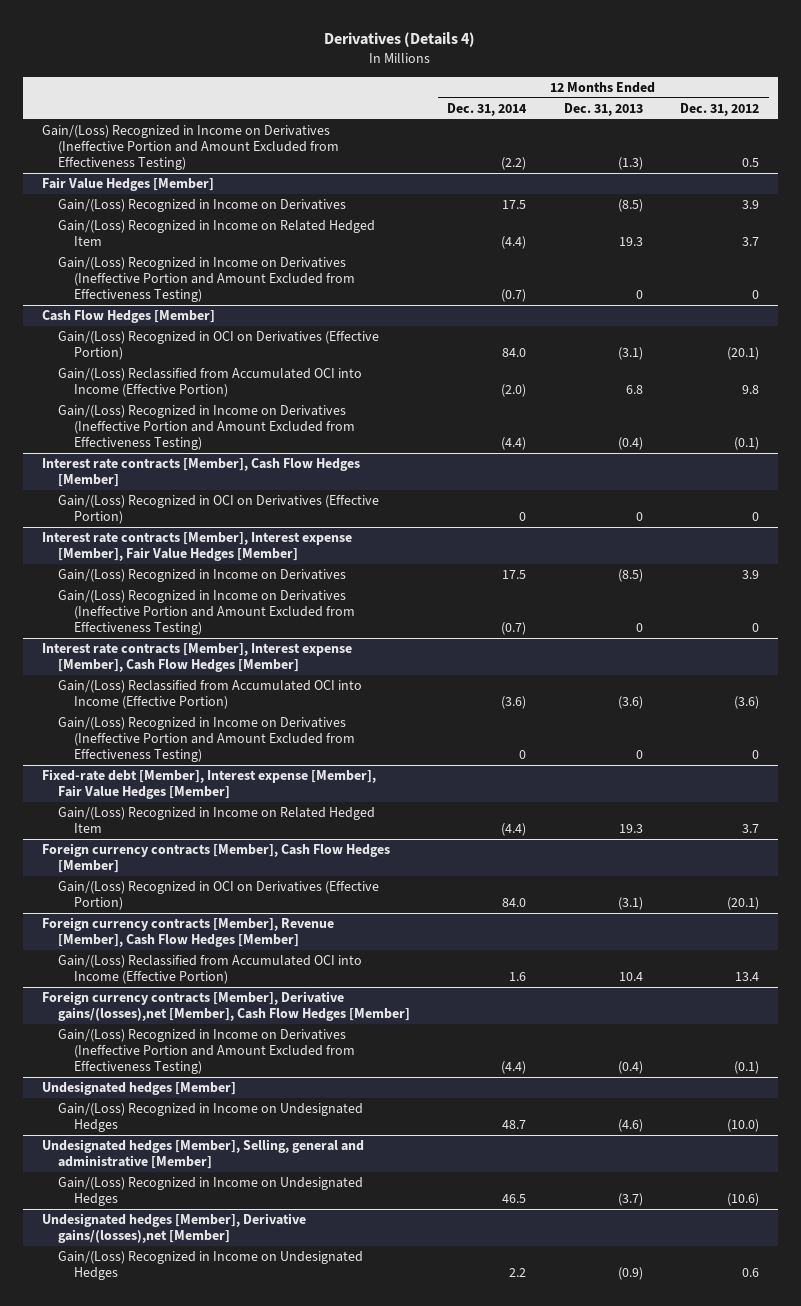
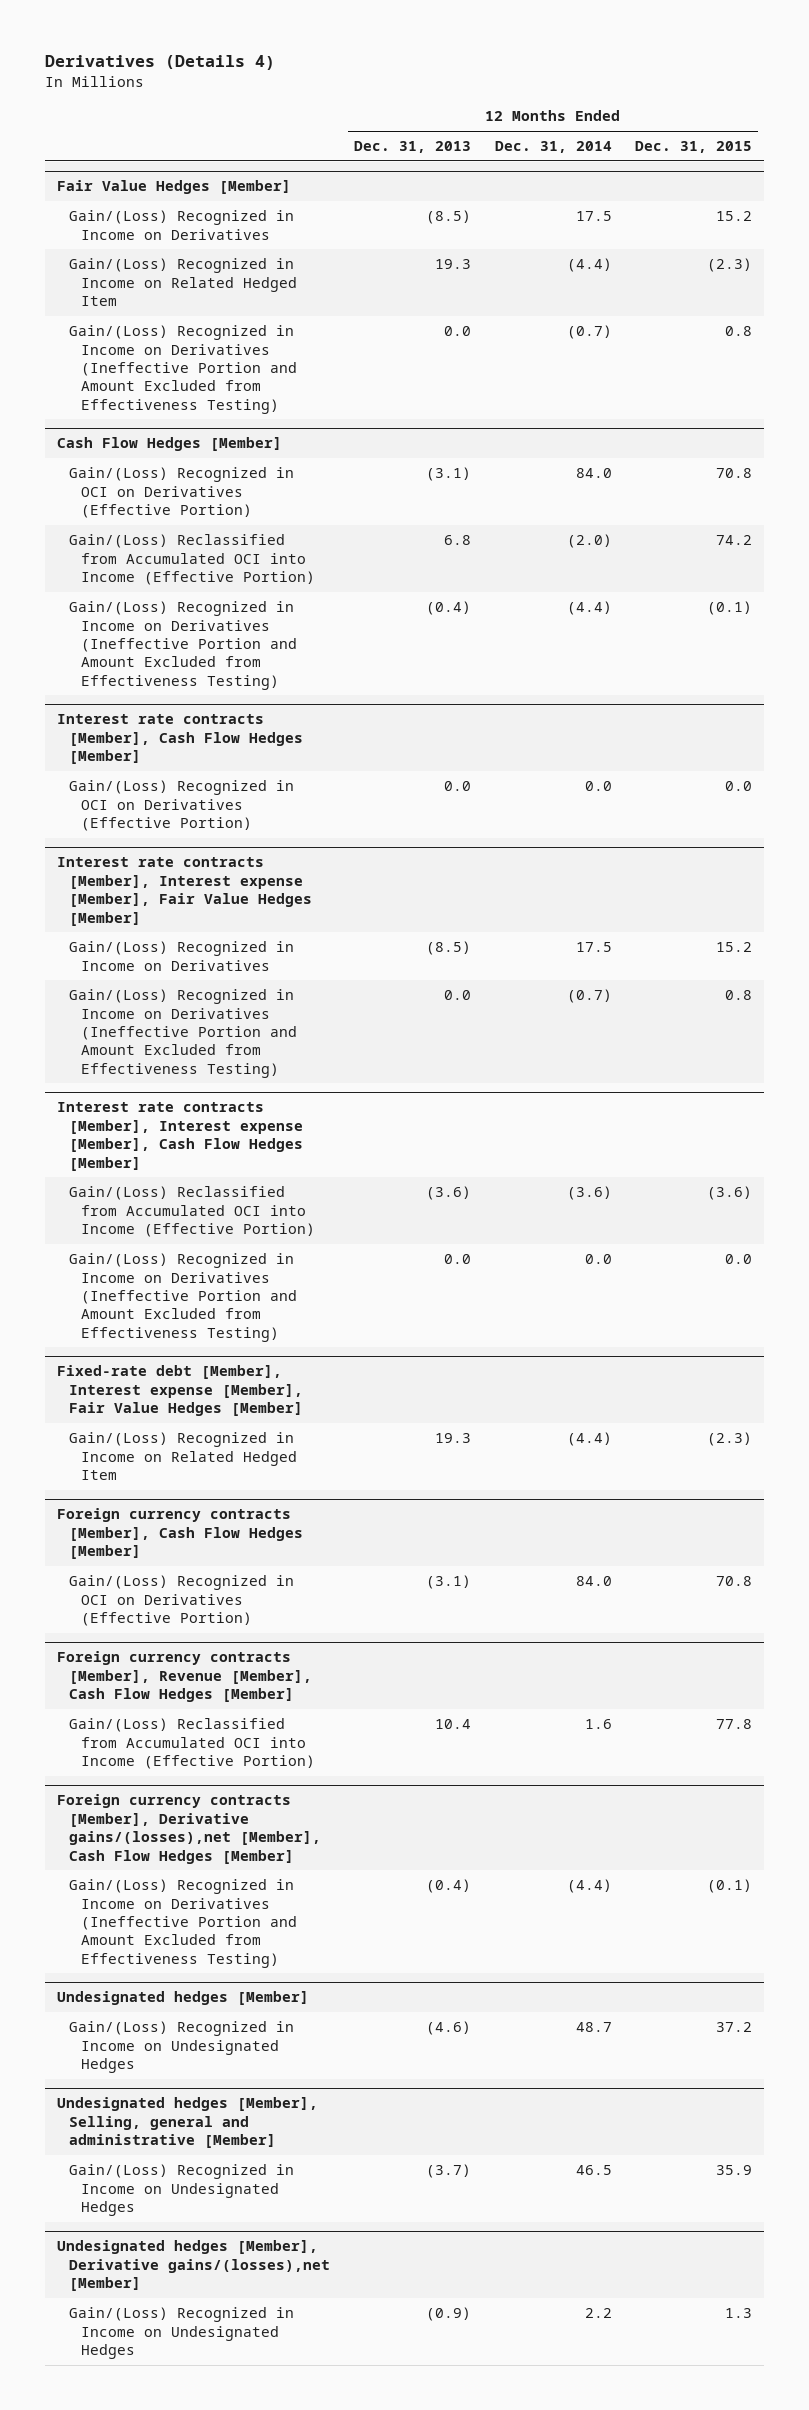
[680,102,760,116] Dec. 31, 2012 -> none
none -> [635,141,753,154] Dec. 31, 2015
[41,125,339,170] Gain/(Loss) Recognized in Income on Derivatives (Ineffective Portion and Amount Excluded from Effectiveness Testing) -> none
[635,289,643,299] 0 -> [443,326,471,337] 0.0
[519,511,527,521] 0 -> [584,781,612,792] 0.0
[635,511,643,521] 0 -> [443,781,471,792] 0.0
[635,622,643,632] 0 -> [443,990,471,1001] 0.0
[519,749,527,759] 0 -> [584,1254,612,1265] 0.0
[635,749,643,759] 0 -> [443,1254,471,1265] 0.0

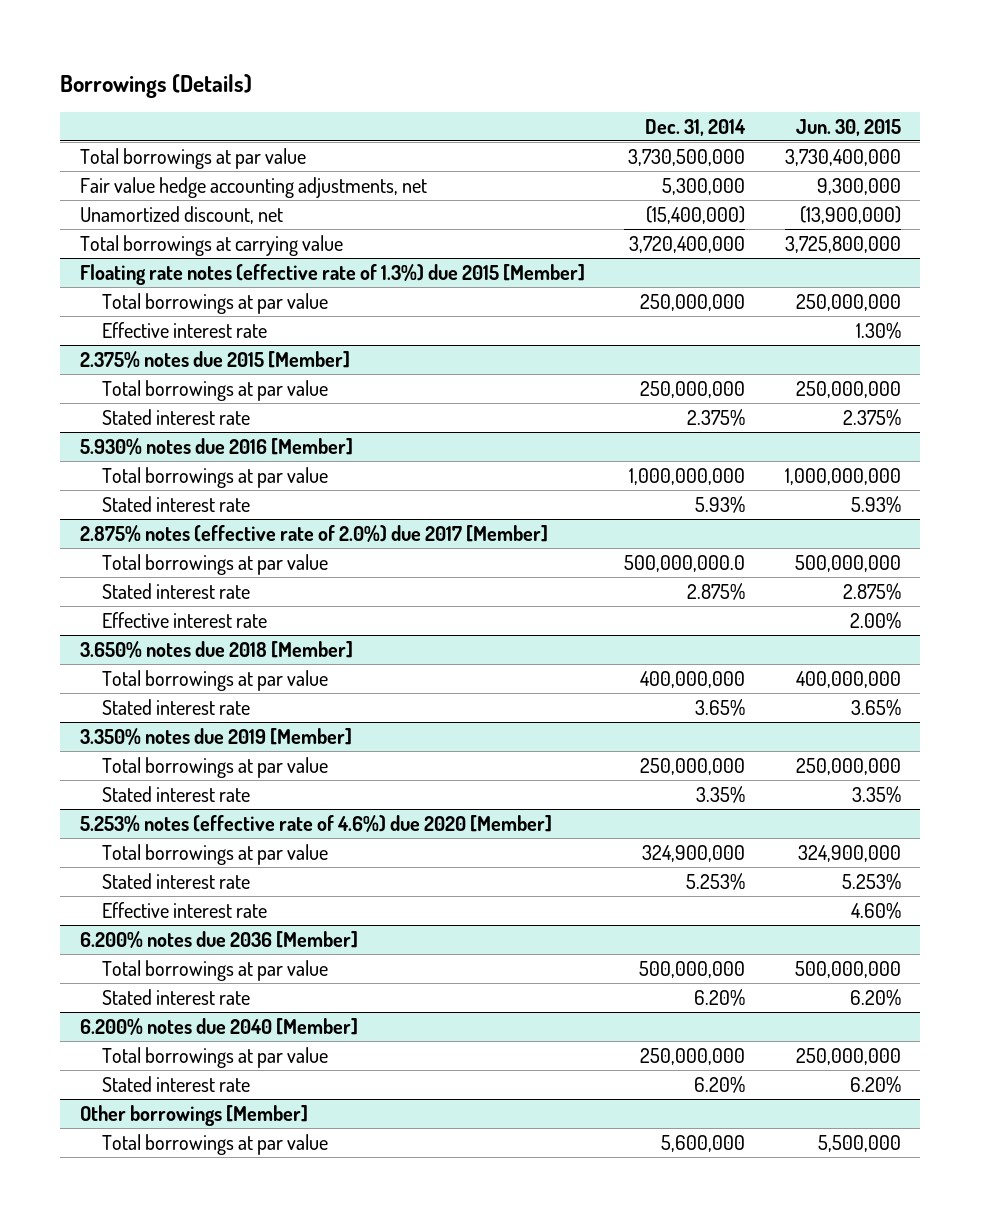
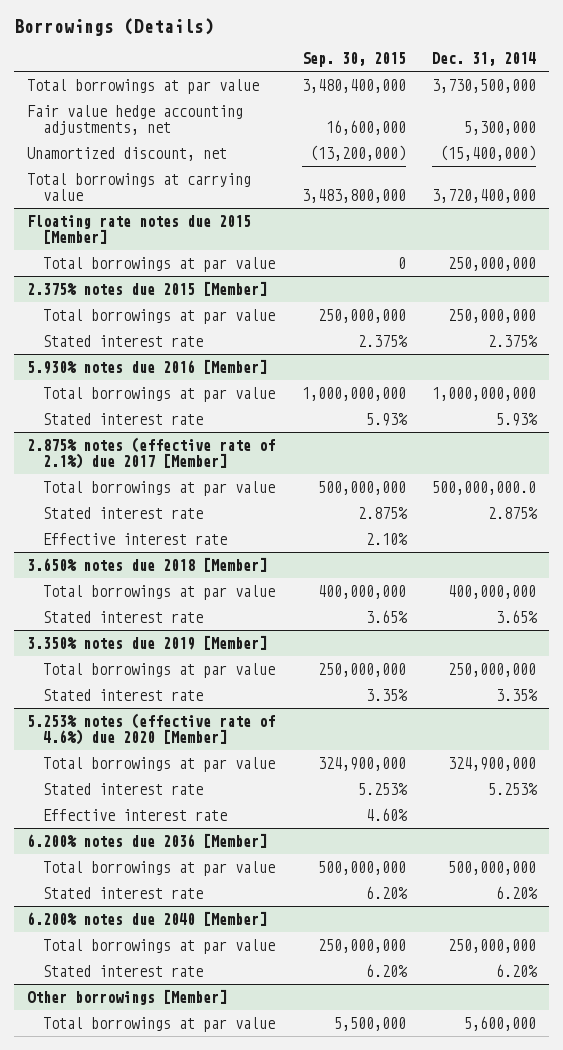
[795,118,901,136] Jun. 30, 2015 -> none
none -> [301,52,406,68] Sep. 30, 2015
[79,263,585,285] Floating rate notes (effective rate of 1.3%) due 2015 [Member] -> [26,214,251,244] Floating rate notes due 2015 [Member]
[101,321,267,338] Effective interest rate -> none
[79,524,548,542] 2.875% notes (effective rate of 2.0%) due 2017 [Member] -> [26,436,275,469] 2.875% notes (effective rate of 2.1%) due 2017 [Member]

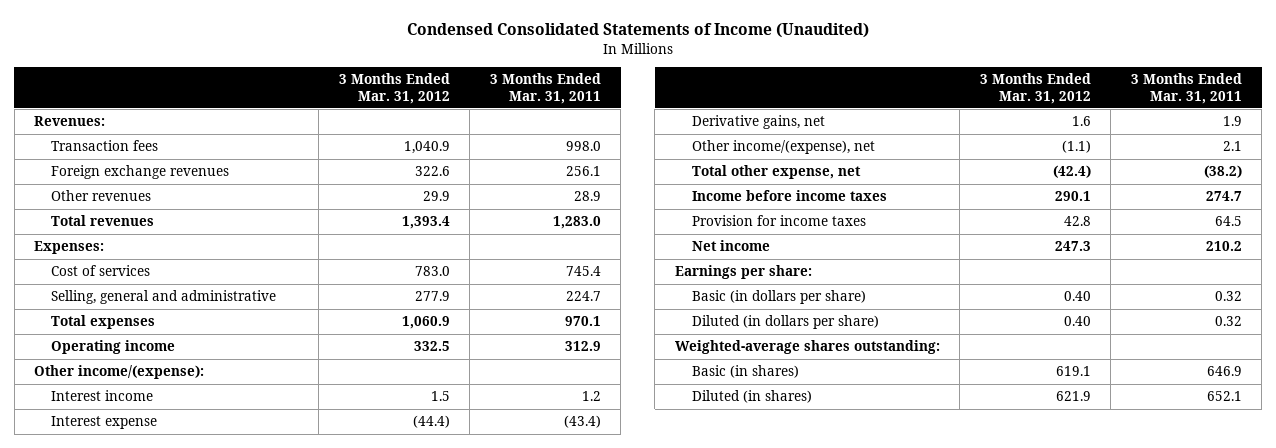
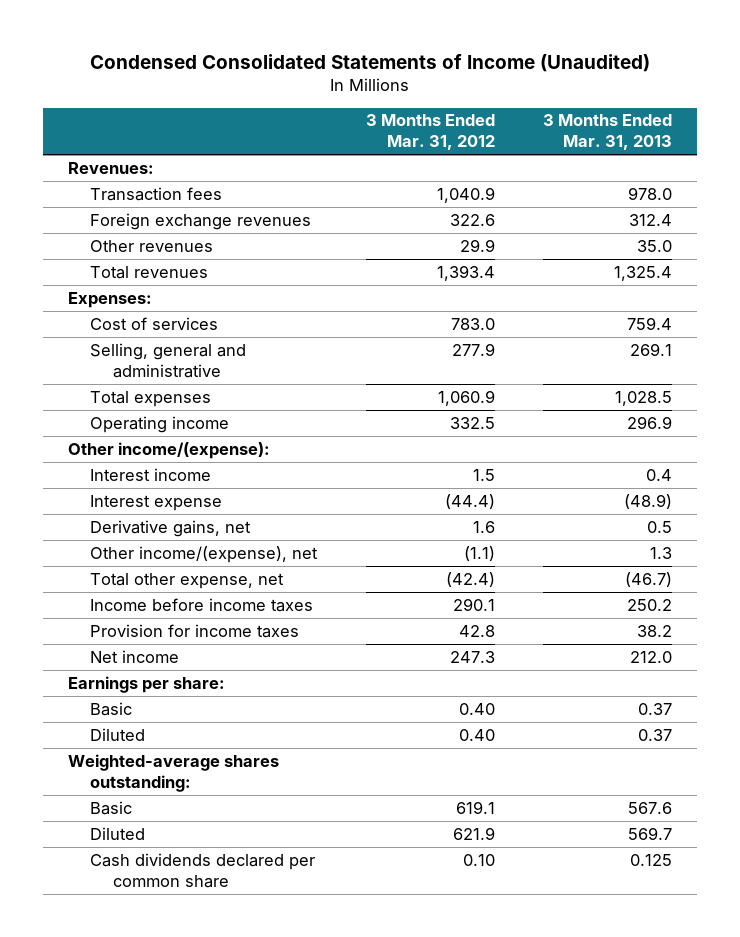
[489,73,601,104] 3 Months Ended Mar. 31, 2011 -> none
none -> [543,114,673,151] 3 Months Ended Mar. 31, 2013
[691,290,866,305] Basic (in dollars per share) -> [90,701,133,716] Basic
[691,315,879,330] Diluted (in dollars per share) -> [90,727,146,741] Diluted
[691,365,799,379] Basic (in shares) -> [90,800,133,815] Basic
[691,390,812,404] Diluted (in shares) -> [90,826,146,840] Diluted
none -> [90,852,316,888] Cash dividends declared per common share

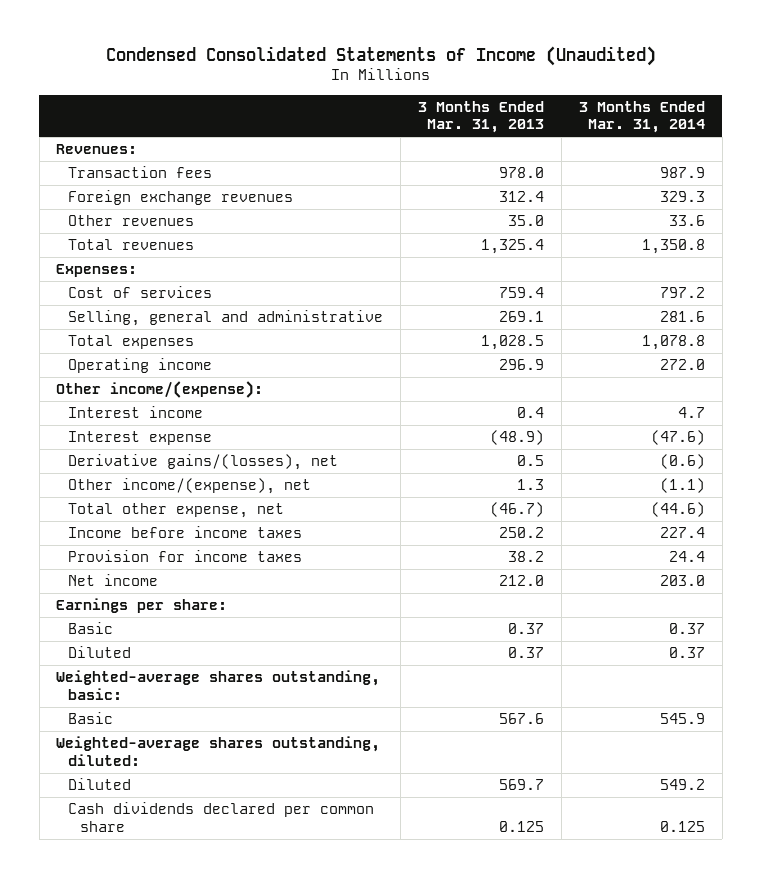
[365,114,495,151] 3 Months Ended Mar. 31, 2012 -> none
none -> [578,100,705,134] 3 Months Ended Mar. 31, 2014
[90,519,252,537] Derivative gains, net -> [68,453,339,470] Derivative gains/(losses), net
[67,753,279,792] Weighted-average shares outstanding: -> [56,669,381,700] Weighted-average shares outstanding, basic:
none -> [56,735,381,766] Weighted-average shares outstanding, diluted:

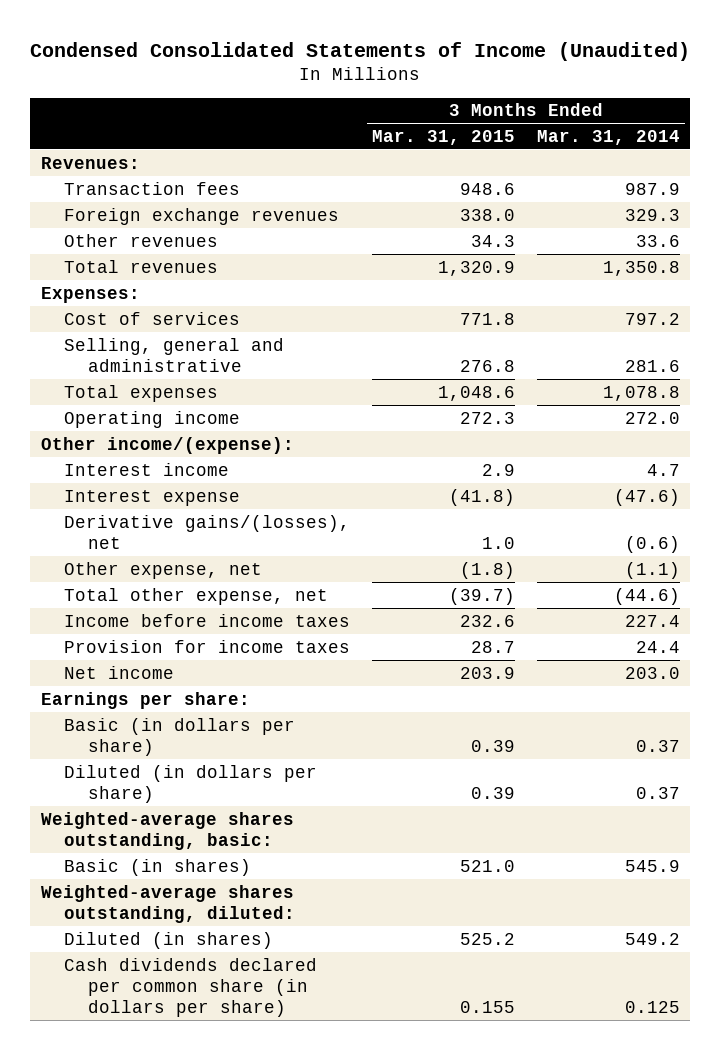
[417,100,544,134] 3 Months Ended Mar. 31, 2013 -> none
none -> [372,129,516,145] Mar. 31, 2015
[68,477,312,494] Other income/(expense), net -> [64,561,263,579] Other expense, net
[68,621,114,634] Basic -> [64,717,296,756] Basic (in dollars per share)
[68,645,132,658] Diluted -> [64,764,318,803] Diluted (in dollars per share)
[68,711,114,724] Basic -> [64,858,252,876] Basic (in shares)
[68,777,132,790] Diluted -> [64,931,274,949] Diluted (in shares)
[68,801,375,832] Cash dividends declared per common share -> [64,957,318,1017] Cash dividends declared per common share (in dollars per share)

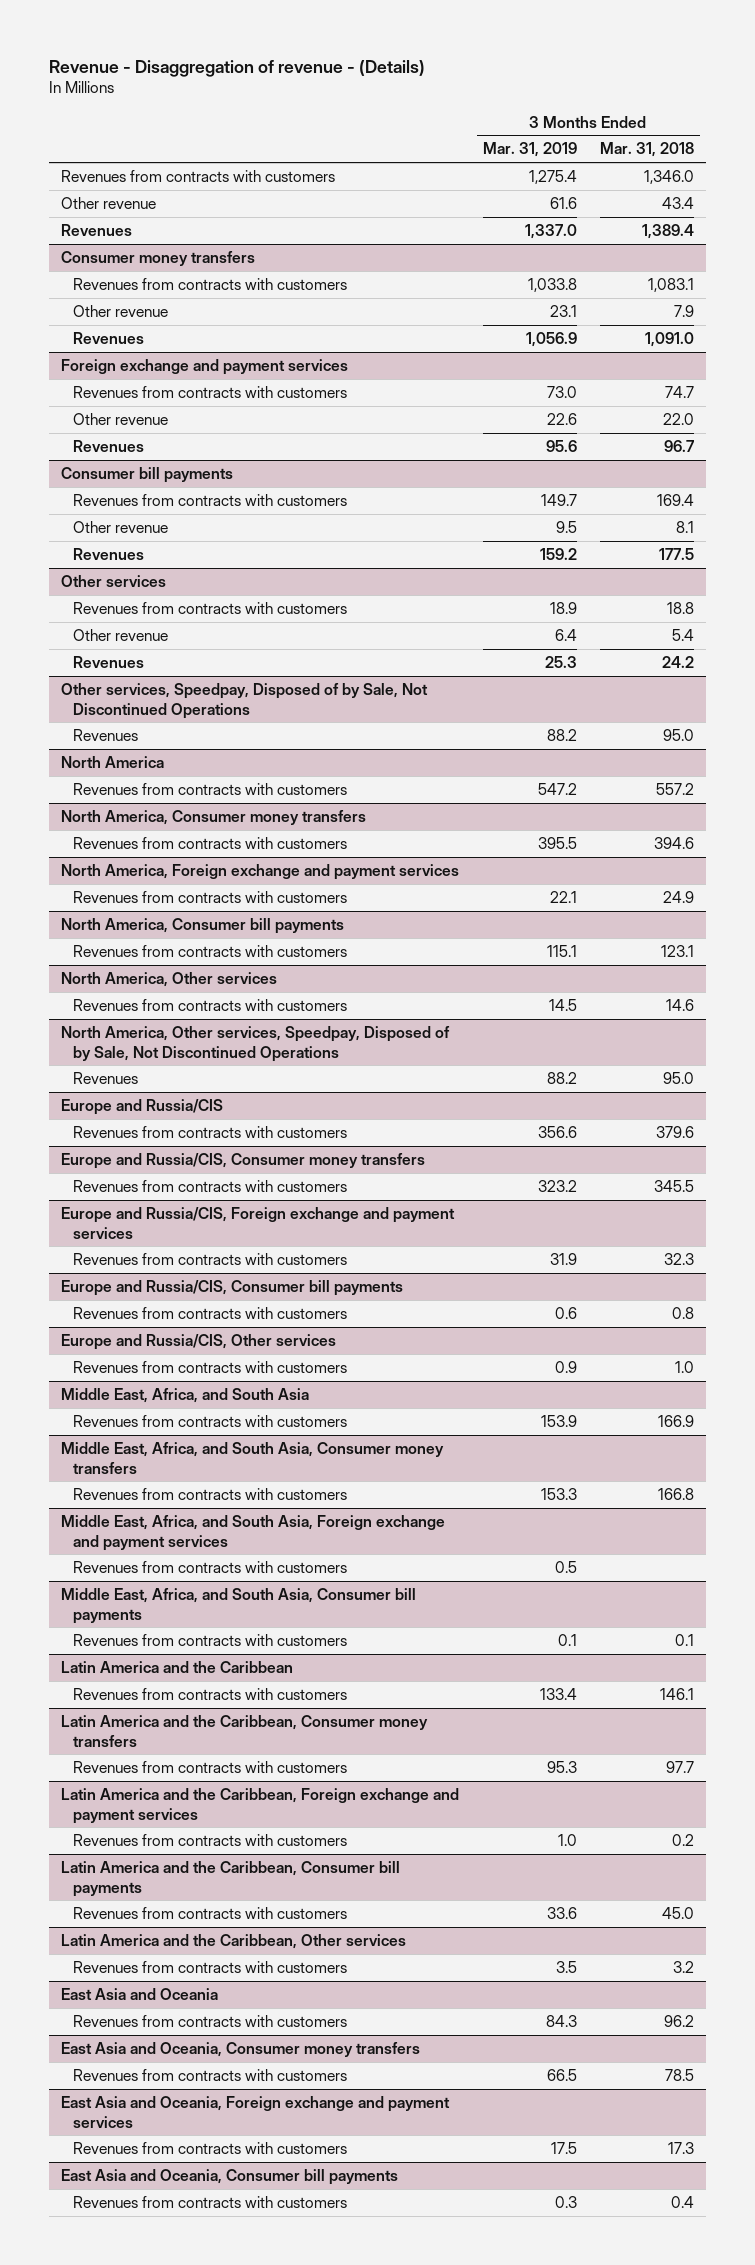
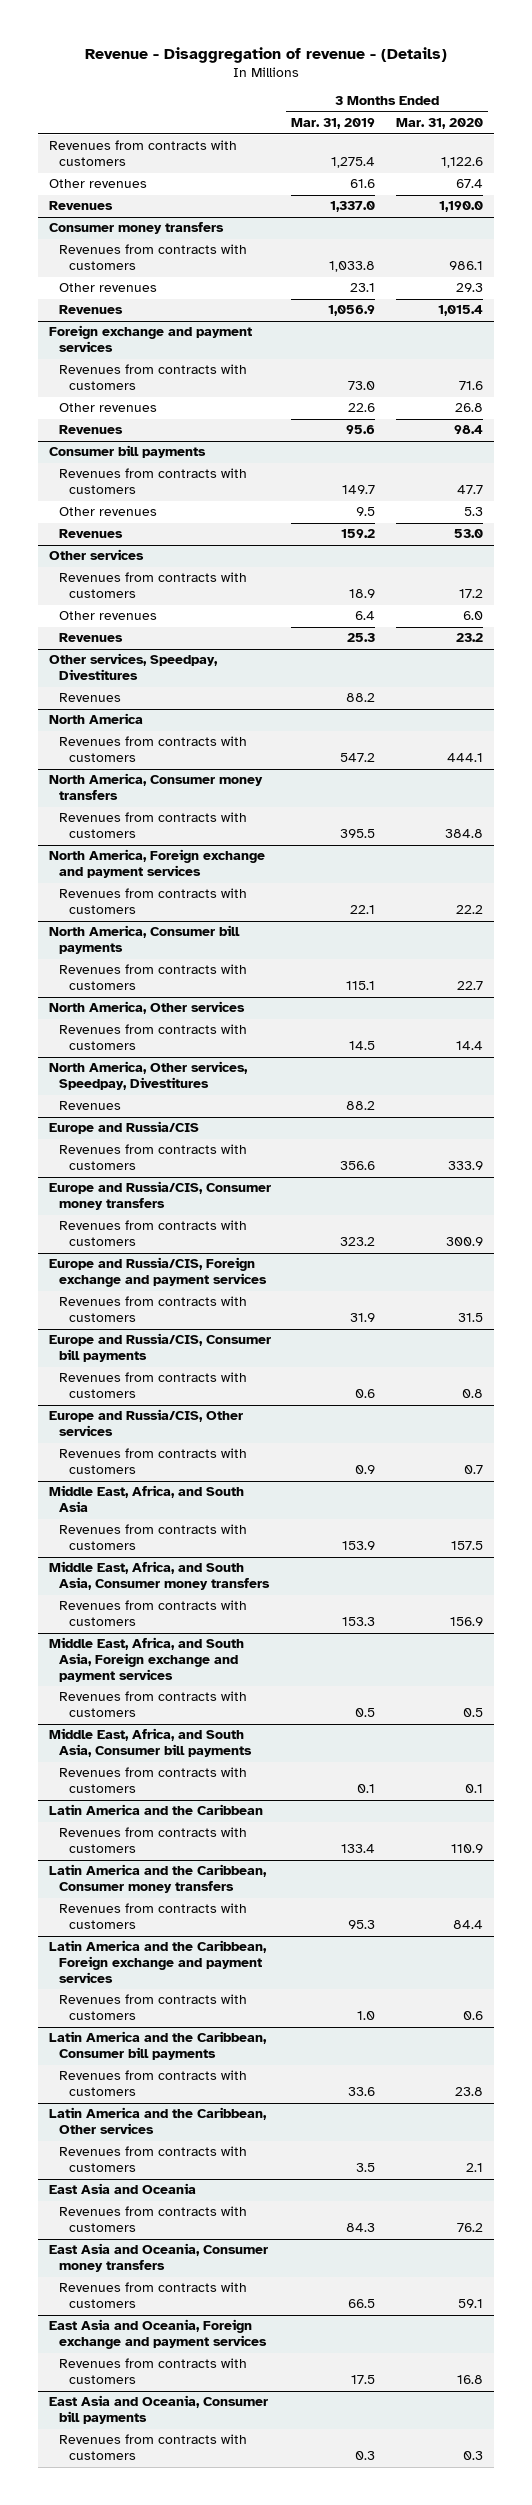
[600,142,695,158] Mar. 31, 2018 -> none
none -> [396,118,484,130] Mar. 31, 2020
[60,196,156,209] Other revenue -> [48,179,147,189] Other revenues
[73,304,169,317] Other revenue -> [58,283,157,293] Other revenues
[73,412,169,425] Other revenue -> [58,403,157,413] Other revenues
[73,520,169,533] Other revenue -> none
none -> [58,507,157,517] Other revenues
[73,628,169,641] Other revenue -> none
none -> [58,611,157,621] Other revenues
[60,682,428,719] Other services, Speedpay, Disposed of by Sale, Not Discontinued Operations -> none
none -> [48,653,218,681] Other services, Speedpay, Divestitures
[60,1025,450,1062] North America, Other services, Speedpay, Disposed of by Sale, Not Discontinued Operations -> none
none -> [48,1061,248,1091] North America, Other services, Speedpay, Divestitures

